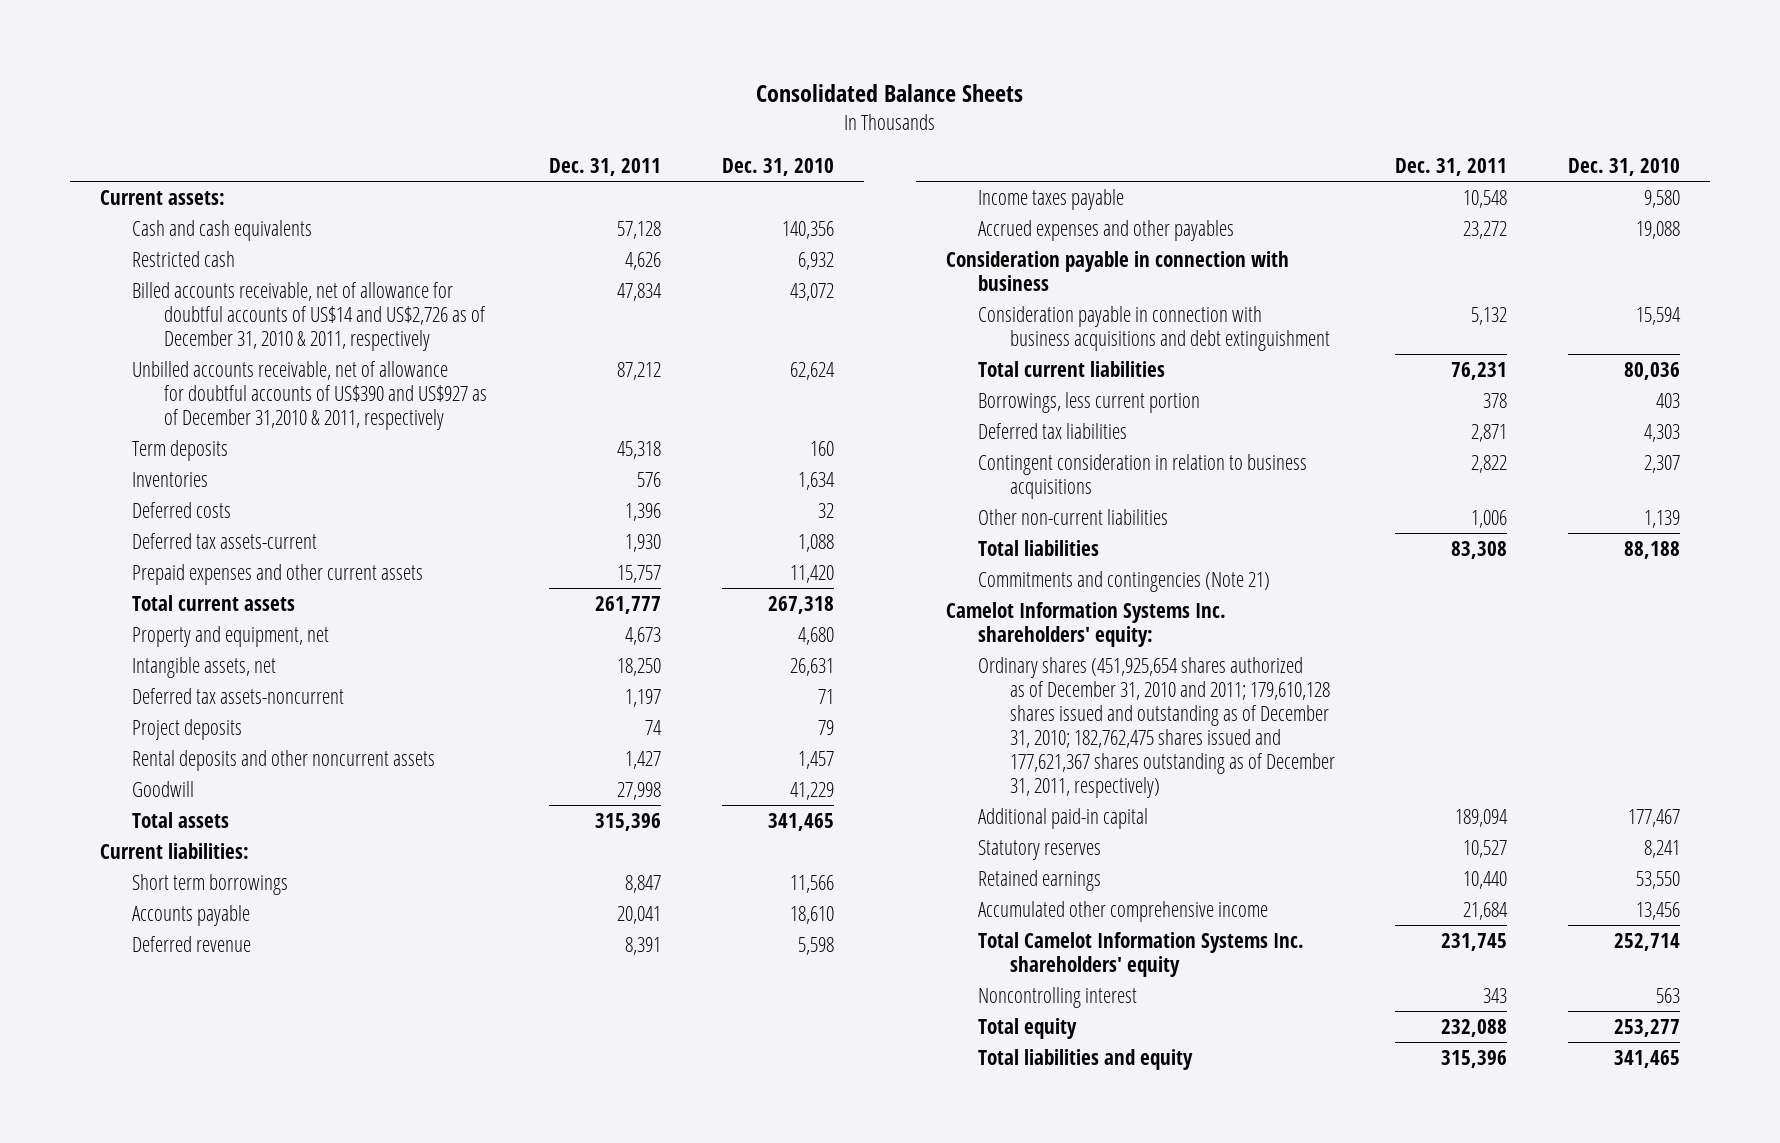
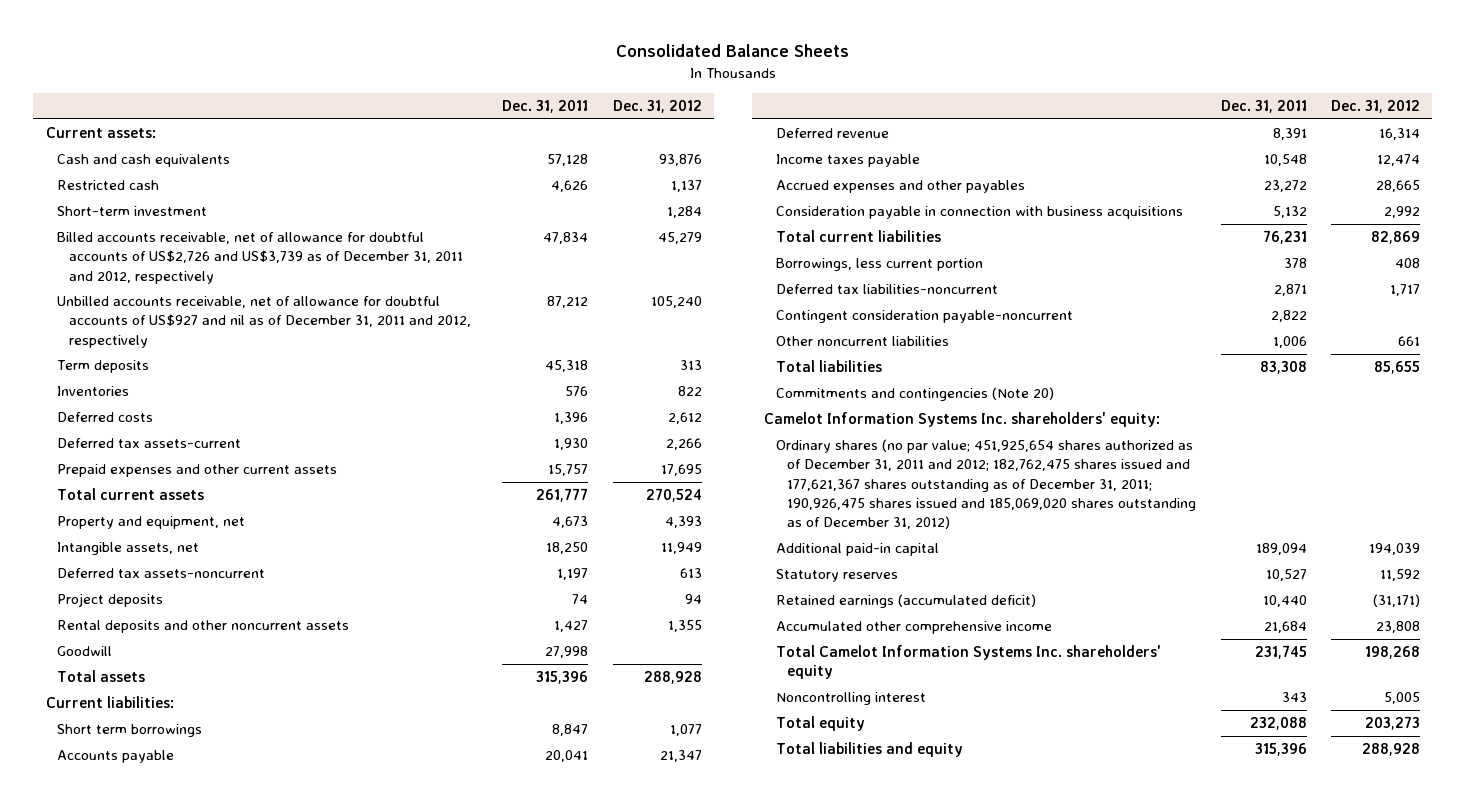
[721,158,834,177] Dec. 31, 2010 -> none
none -> [612,99,702,113] Dec. 31, 2012
none -> [57,206,208,217] Short-term investment
[131,281,486,351] Billed accounts receivable, net of allowance for doubtful accounts of US$14 and US$2,726 as of December 31, 2010 & 2011, respectively -> [57,232,463,284] Billed accounts receivable, net of allowance for doubtful accounts of US$2,726 and US$3,739 as of December 31, 2011 and 2012, respectively
[131,360,487,430] Unbilled accounts receivable, net of allowance for doubtful accounts of US$390 and US$927 as of December 31,2010 & 2011, respectively -> [57,296,471,348] Unbilled accounts receivable, net of allowance for doubtful accounts of US$927 and nil as of December 31, 2011 and 2012, respectively
[946,250,1290,291] Consideration payable in connection with business -> none
[977,305,1330,351] Consideration payable in connection with business acquisitions and debt extinguishment -> [775,206,1183,220] Consideration payable in connection with business acquisitions
[977,422,1127,439] Deferred tax liabilities -> [775,284,998,295] Deferred tax liabilities-noncurrent
[977,453,1307,499] Contingent consideration in relation to business acquisitions -> [775,310,1073,324] Contingent consideration payable-noncurrent
[977,508,1168,525] Other non-current liabilities -> [775,336,949,347] Other noncurrent liabilities
[977,570,1270,592] Commitments and contingencies (Note 21) -> [775,387,1054,402] Commitments and contingencies (Note 20)
[977,656,1335,798] Ordinary shares (451,925,654 shares authorized as of December 31, 2010 and 2011; 179,610,128 shares issued and outstanding as of December 31, 2010; 182,762,475 shares issued and 177,621,367 shares outstanding as of December 31, 2011, respectively) -> [775,439,1197,529] Ordinary shares (no par value; 451,925,654 shares authorized as of December 31, 2011 and 2012; 182,762,475 shares issued and 177,621,367 shares outstanding as of December 31, 2011; 190,926,475 shares issued and 185,069,020 shares outstanding as of December 31, 2012)
[977,869,1101,891] Retained earnings -> [775,594,1036,609] Retained earnings (accumulated deficit)

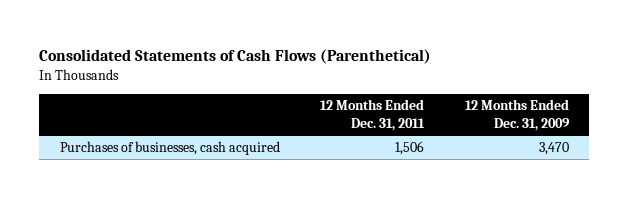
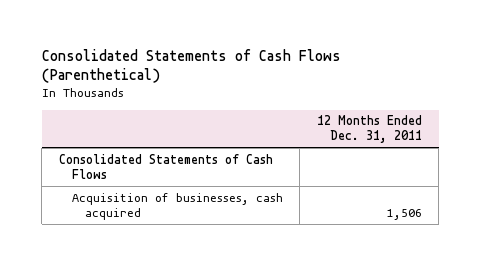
[464,99,570,132] 12 Months Ended Dec. 31, 2009 -> none
none -> [58,153,273,179] Consolidated Statements of Cash Flows
[59,141,280,156] Purchases of businesses, cash acquired -> [71,192,283,220] Acquisition of businesses, cash acquired

